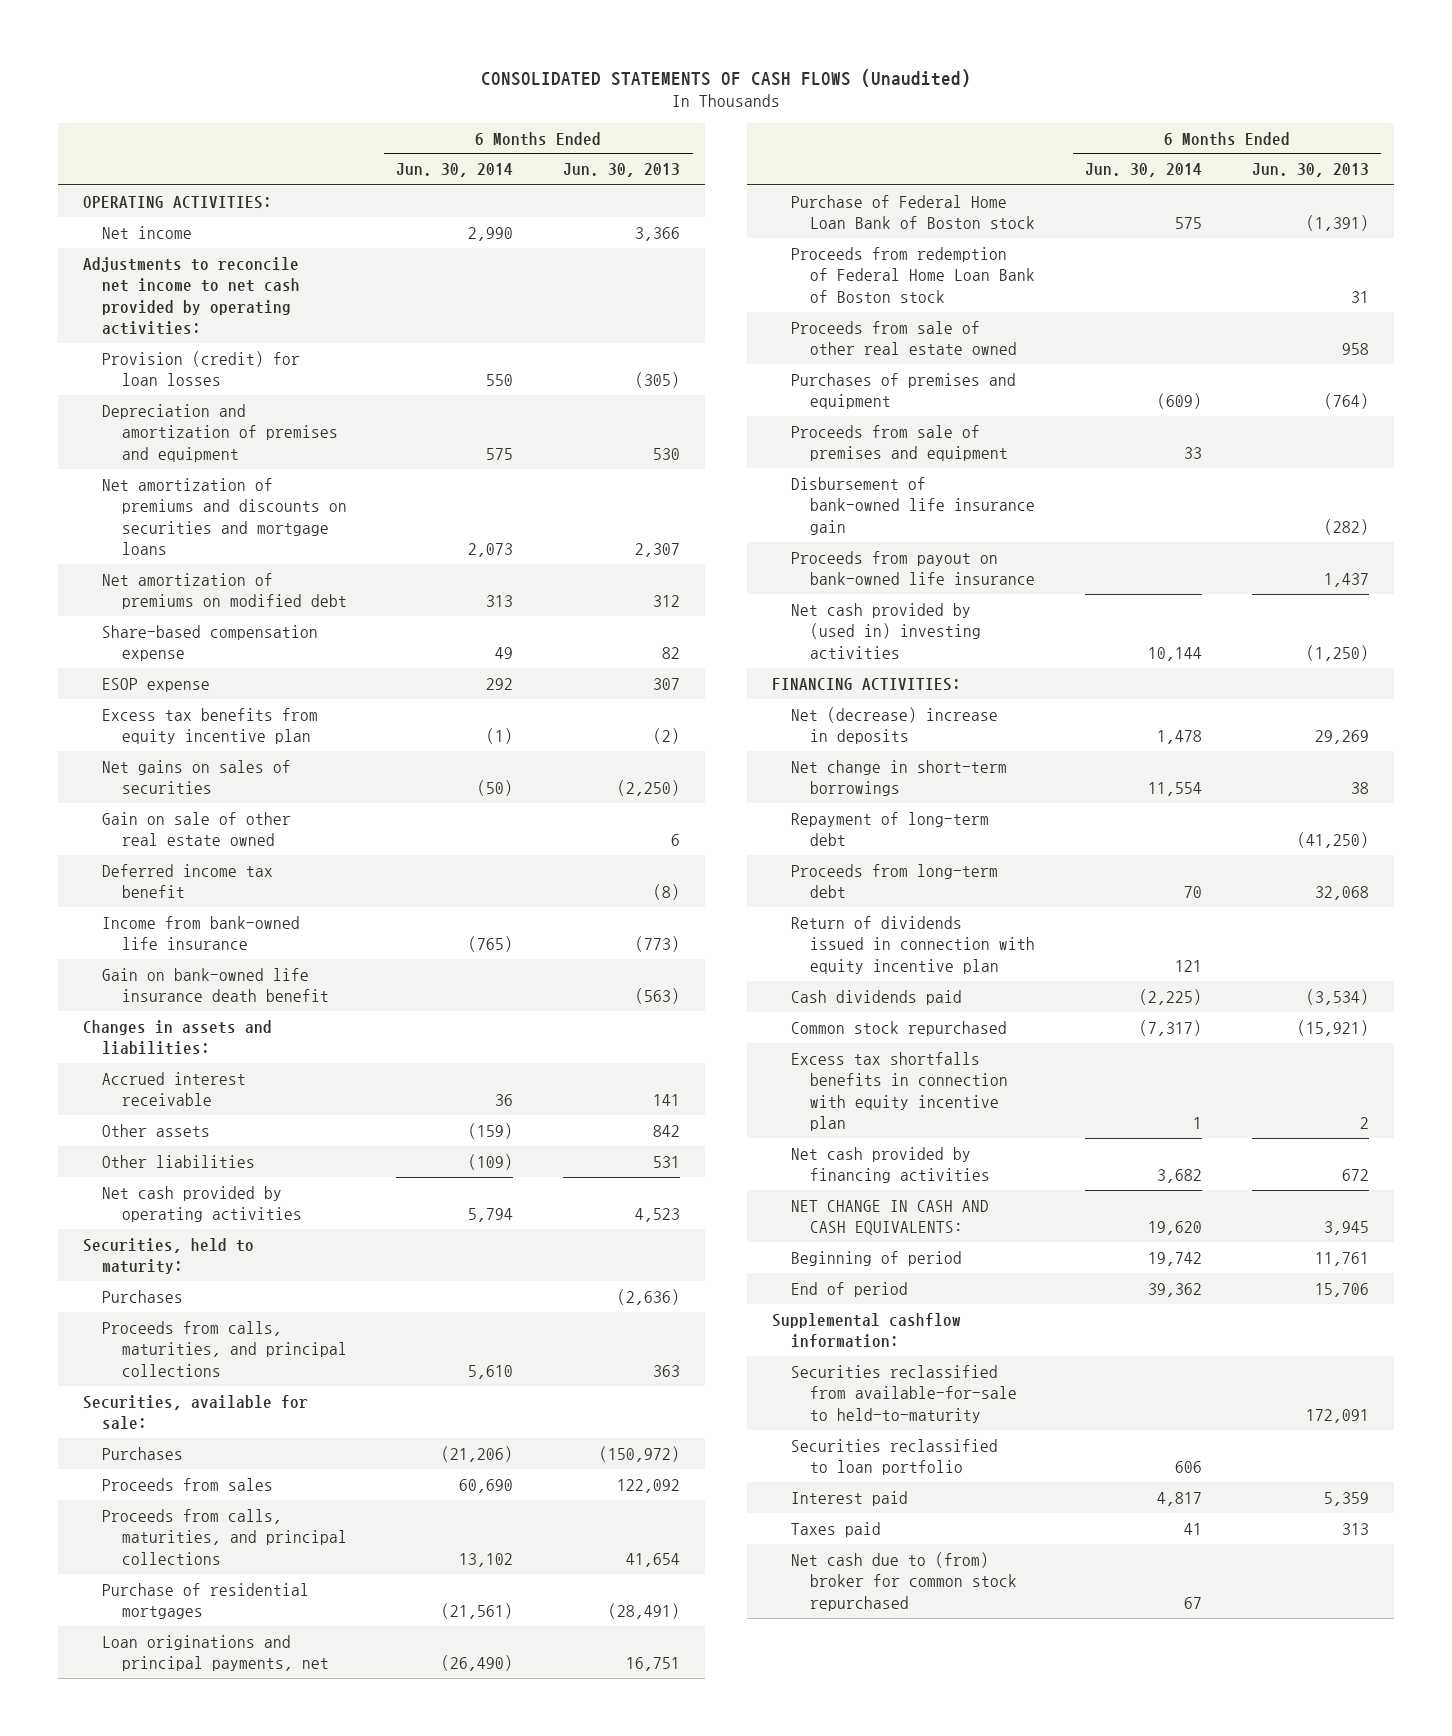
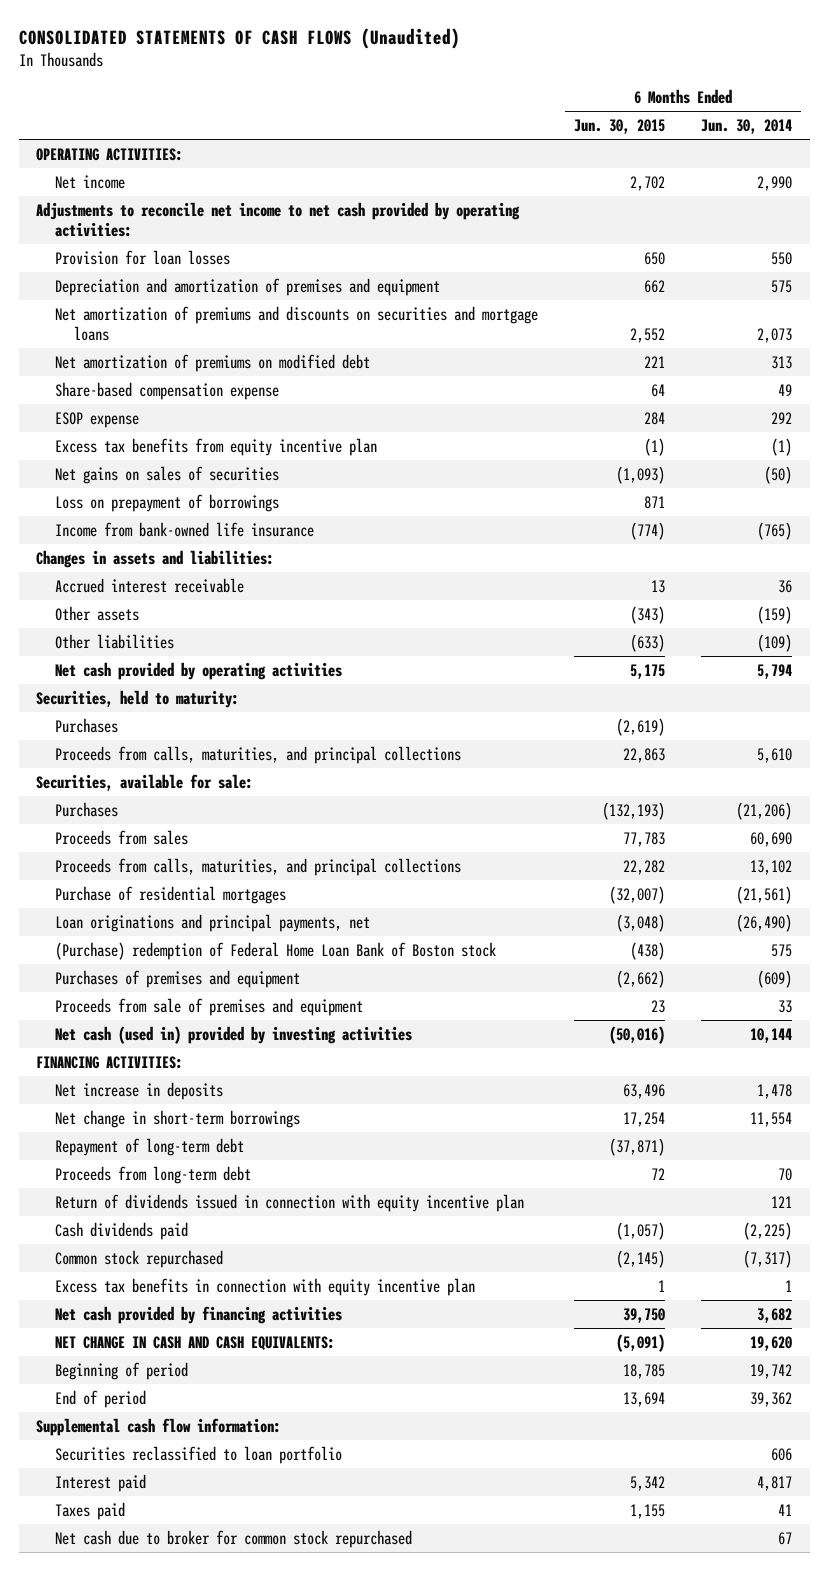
[563,163,681,178] Jun. 30, 2013 -> none
none -> [573,118,665,134] Jun. 30, 2015
[102,350,301,387] Provision (credit) for loan losses -> [55,249,231,265] Provision for loan losses
[102,811,292,847] Gain on sale of other real estate owned -> none
[102,863,274,899] Deferred income tax benefit -> none
none -> [55,493,280,512] Loss on prepayment of borrowings
[102,967,329,1003] Gain on bank-owned life insurance death benefit -> none
[790,246,1036,303] Proceeds from redemption of Federal Home Loan Bank of Boston stock -> none
[790,320,1018,356] Proceeds from sale of other real estate owned -> none
[790,194,1036,230] Purchase of Federal Home Loan Bank of Boston stock -> [55,941,497,960] (Purchase) redemption of Federal Home Loan Bank of Boston stock
[790,476,1036,535] Disbursement of bank-owned life insurance gain -> none
[790,550,1036,586] Proceeds from payout on bank-owned life insurance -> none
[790,602,982,659] Net cash provided by (used in) investing activities -> [55,1025,413,1044] Net cash (used in) provided by investing activities
[790,706,998,745] Net (decrease) increase in deposits -> [55,1081,224,1100] Net increase in deposits
[790,1051,1009,1132] Excess tax shortfalls benefits in connection with equity incentive plan -> [55,1277,476,1296] Excess tax benefits in connection with equity incentive plan
[790,1364,1018,1423] Securities reclassified from available-for-sale to held-to-maturity -> none
[771,1312,961,1349] Supplemental cashflow information: -> [36,1417,282,1436] Supplemental cash flow information:
[790,1551,1018,1611] Net cash due to (from) broker for common stock repurchased -> [55,1529,413,1548] Net cash due to broker for common stock repurchased

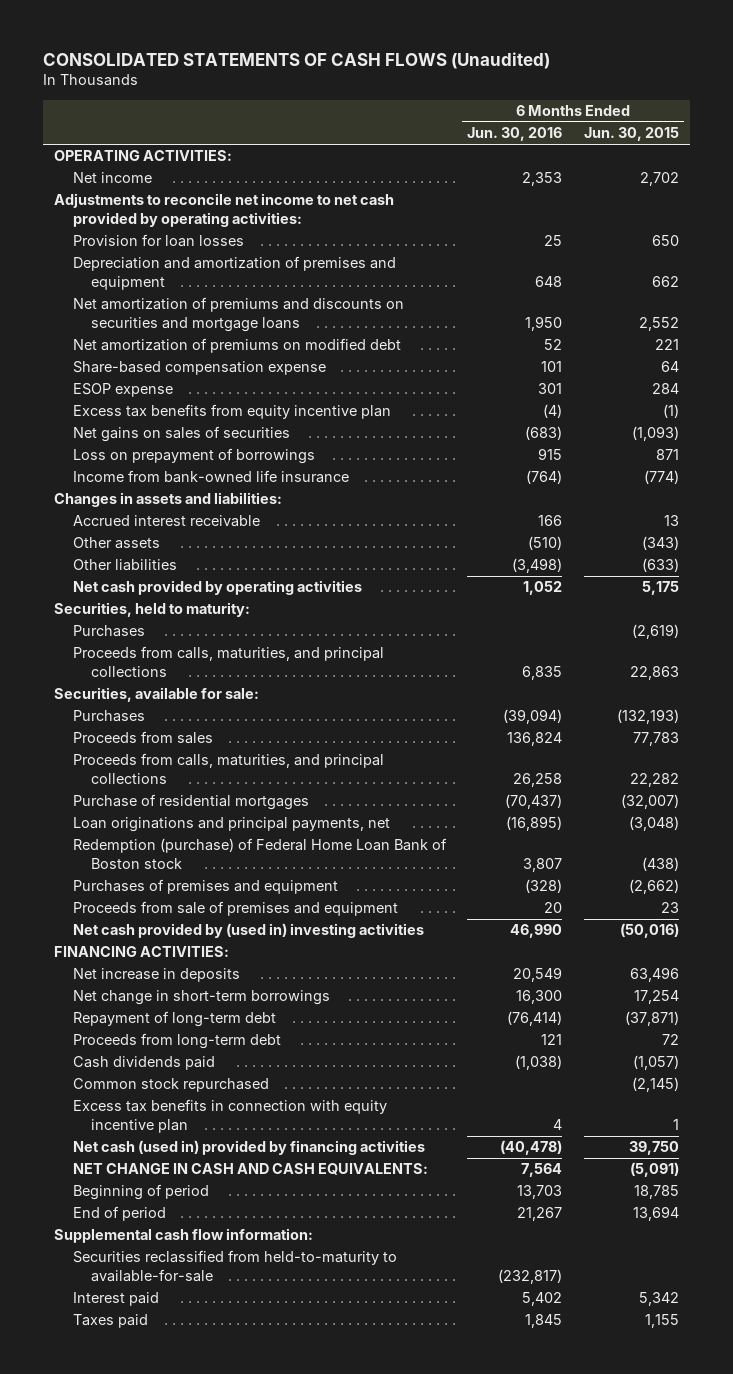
[700,118,792,134] Jun. 30, 2014 -> none
none -> [467,127,563,142] Jun. 30, 2016
[55,941,497,960] (Purchase) redemption of Federal Home Loan Bank of Boston stock -> [72,838,447,869] Redemption (purchase) of Federal Home Loan Bank of Boston stock
[55,1025,413,1044] Net cash (used in) provided by investing activities -> [72,923,424,939] Net cash provided by (used in) investing activities
[55,1193,525,1212] Return of dividends issued in connection with equity incentive plan -> none
[55,1305,343,1324] Net cash provided by financing activities -> [72,1140,425,1156] Net cash (used in) provided by financing activities
[55,1445,343,1464] Securities reclassified to loan portfolio -> [72,1250,397,1282] Securities reclassified from held-to-maturity to available-for-sale
[55,1529,413,1548] Net cash due to broker for common stock repurchased -> none

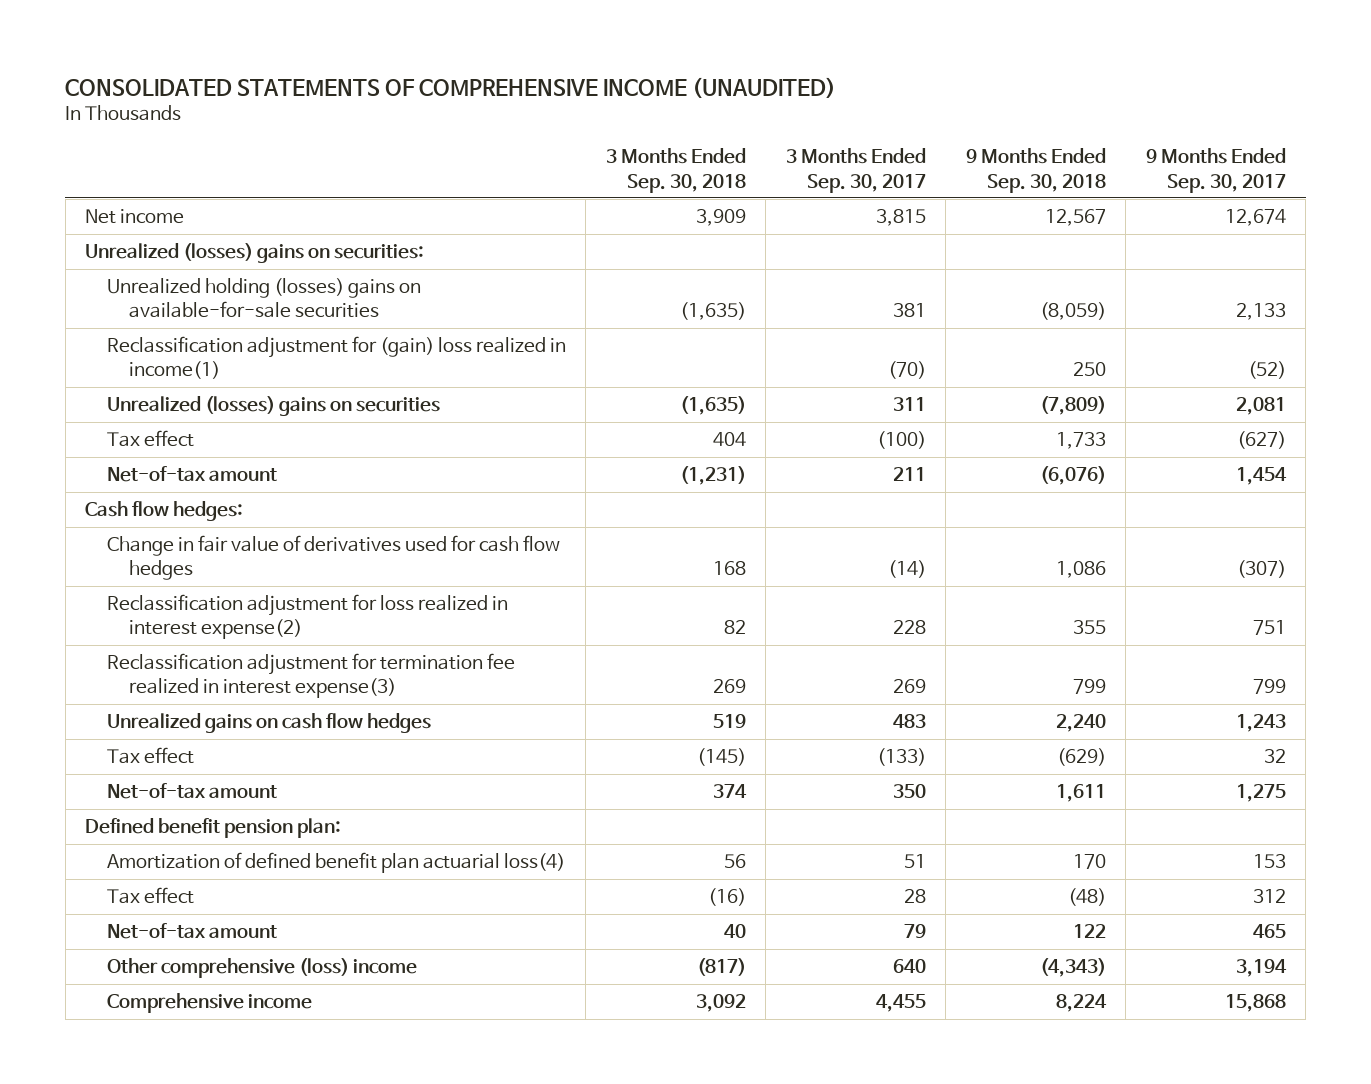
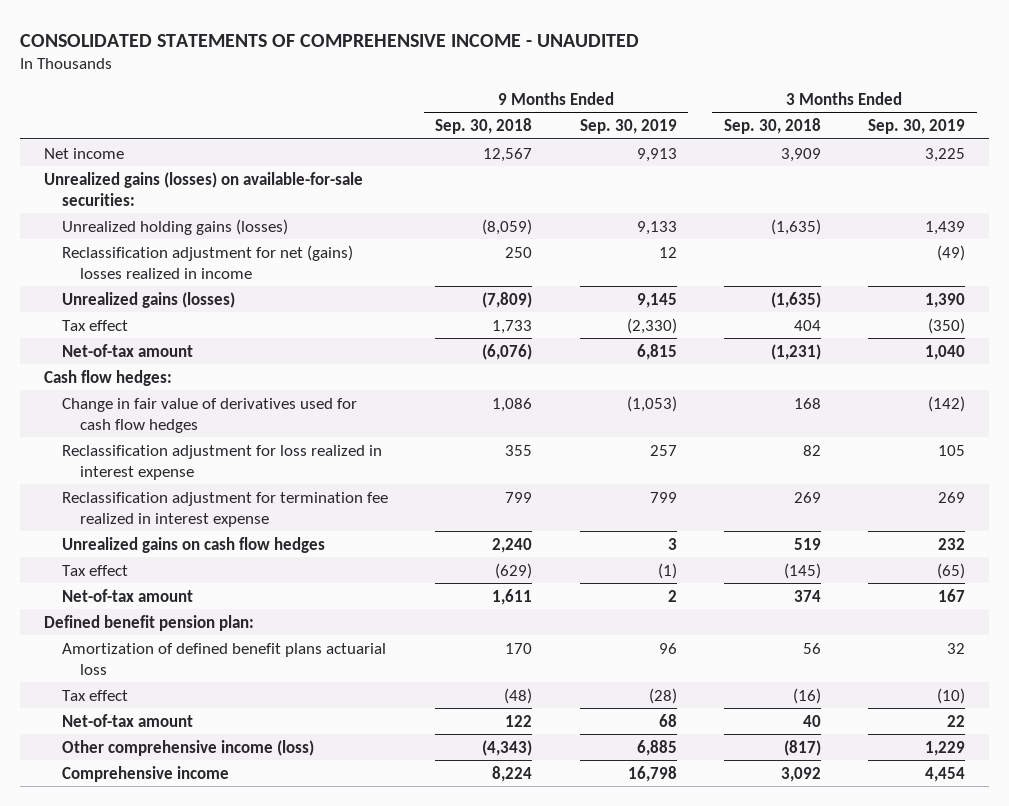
[65,76,837,98] CONSOLIDATED STATEMENTS OF COMPREHENSIVE INCOME (UNAUDITED) -> [20,33,640,47] CONSOLIDATED STATEMENTS OF COMPREHENSIVE INCOME - UNAUDITED
[785,148,926,193] 3 Months Ended Sep. 30, 2017 -> none
[1145,148,1286,193] 9 Months Ended Sep. 30, 2017 -> none
none -> [579,119,677,135] Sep. 30, 2019
none -> [868,119,966,135] Sep. 30, 2019
[85,243,425,264] Unrealized (losses) gains on securities: -> [44,171,364,206] Unrealized gains (losses) on available-for-sale securities:
[107,278,422,319] Unrealized holding (losses) gains on available-for-sale securities -> [62,218,289,235] Unrealized holding gains (losses)
[107,336,567,380] Reclassification adjustment for (gain) loss realized in income(1) -> [62,244,354,279] Reclassification adjustment for net (gains) losses realized in income
[107,396,441,417] Unrealized (losses) gains on securities -> [62,291,236,308] Unrealized gains (losses)
[107,594,509,640] Reclassification adjustment for loss realized in interest expense(2) -> [62,444,383,480] Reclassification adjustment for loss realized in interest expense
[107,653,516,699] Reclassification adjustment for termination fee realized in interest expense(3) -> [62,491,389,527] Reclassification adjustment for termination fee realized in interest expense
[107,852,566,874] Amortization of defined benefit plan actuarial loss(4) -> [62,642,387,675] Amortization of defined benefit plans actuarial loss
[107,958,418,979] Other comprehensive (loss) income -> [62,739,315,756] Other comprehensive income (loss)

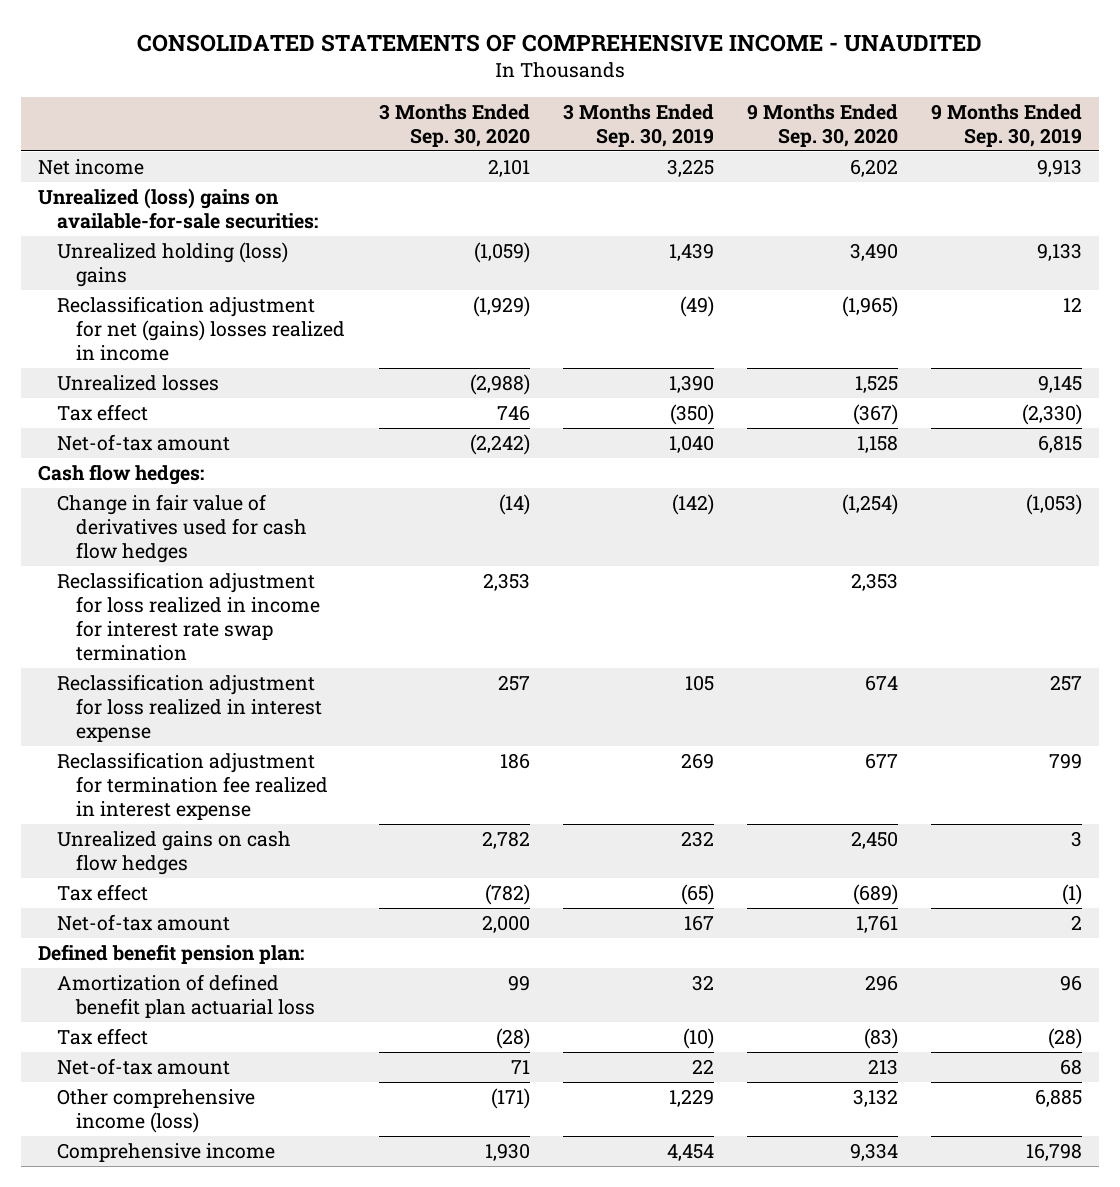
[435,118,533,135] Sep. 30, 2018 -> none
[723,118,821,135] Sep. 30, 2018 -> none
none -> [378,103,530,147] 3 Months Ended Sep. 30, 2020
none -> [747,103,899,147] 9 Months Ended Sep. 30, 2020
[44,171,364,206] Unrealized gains (losses) on available-for-sale securities: -> [37,187,318,230] Unrealized (loss) gains on available-for-sale securities:
[62,218,289,235] Unrealized holding gains (losses) -> [56,241,288,288] Unrealized holding (loss) gains
[62,291,236,308] Unrealized gains (losses) -> [56,374,219,391] Unrealized losses
none -> [56,571,321,662] Reclassification adjustment for loss realized in income for interest rate swap termination
[62,642,387,675] Amortization of defined benefit plans actuarial loss -> [56,973,316,1019] Amortization of defined benefit plan actuarial loss

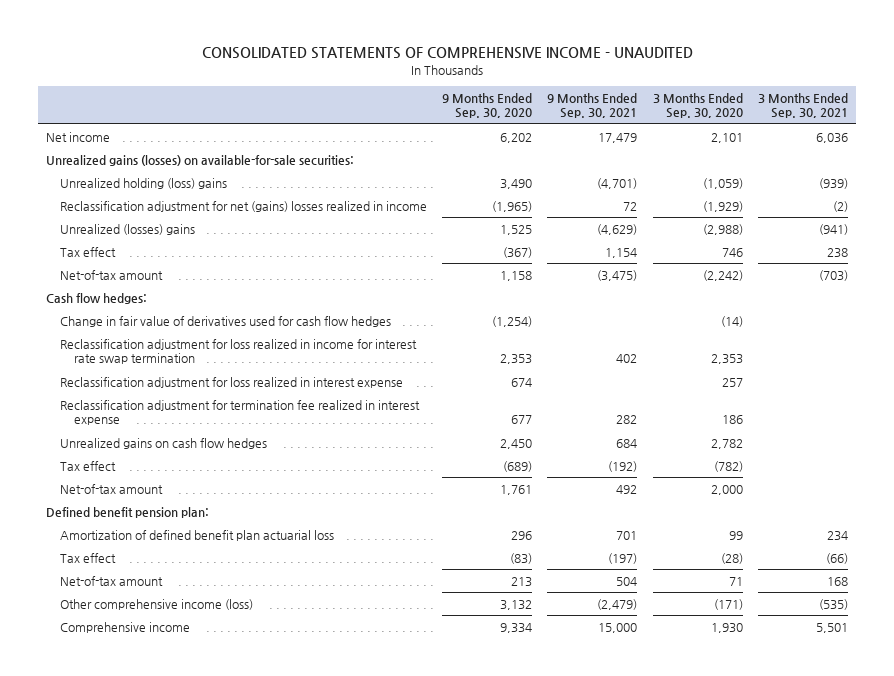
[562,103,714,147] 3 Months Ended Sep. 30, 2019 -> none
[931,103,1083,147] 9 Months Ended Sep. 30, 2019 -> none
none -> [547,92,638,119] 9 Months Ended Sep. 30, 2021
none -> [757,92,848,119] 3 Months Ended Sep. 30, 2021
[37,187,318,230] Unrealized (loss) gains on available-for-sale securities: -> [45,154,354,166] Unrealized gains (losses) on available-for-sale securities:
[56,374,219,391] Unrealized losses -> [59,223,195,235] Unrealized (losses) gains

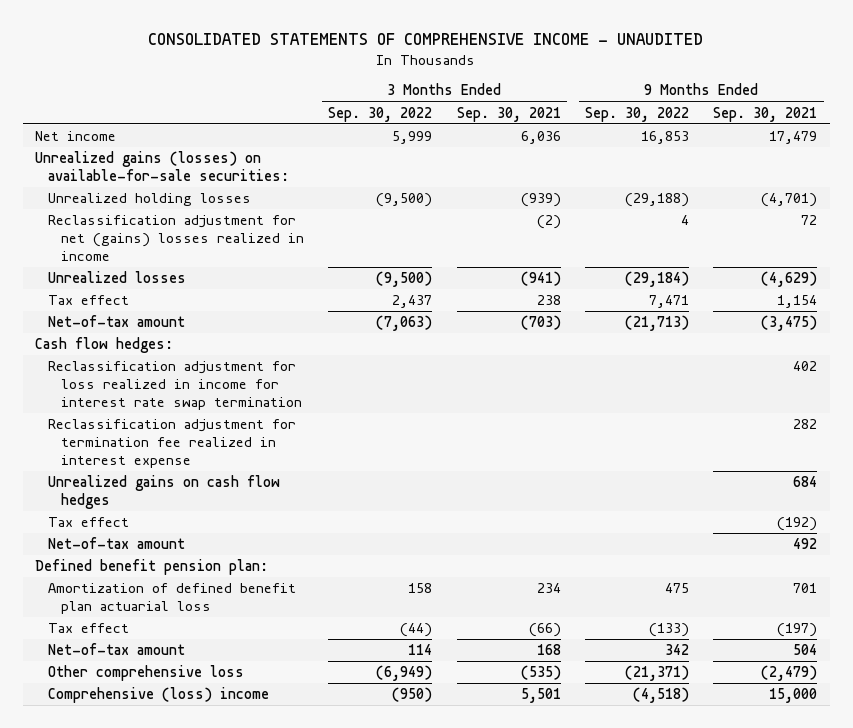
[442,92,533,119] 9 Months Ended Sep. 30, 2020 -> none
[652,92,743,119] 3 Months Ended Sep. 30, 2020 -> none
none -> [328,106,433,122] Sep. 30, 2022
none -> [584,106,689,122] Sep. 30, 2022
[59,177,227,189] Unrealized holding (loss) gains -> [47,193,251,207] Unrealized holding losses
[59,223,195,235] Unrealized (losses) gains -> [47,271,186,284] Unrealized losses
[59,315,391,327] Change in fair value of derivatives used for cash flow hedges -> none
[59,376,403,388] Reclassification adjustment for loss realized in interest expense -> none
[59,598,253,610] Other comprehensive income (loss) -> [47,665,244,682] Other comprehensive loss
[59,621,190,633] Comprehensive income -> [47,687,269,704] Comprehensive (loss) income

